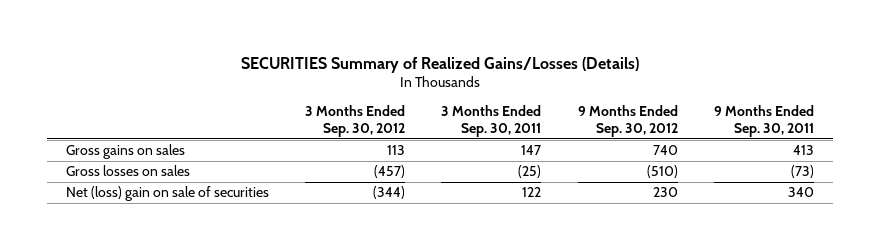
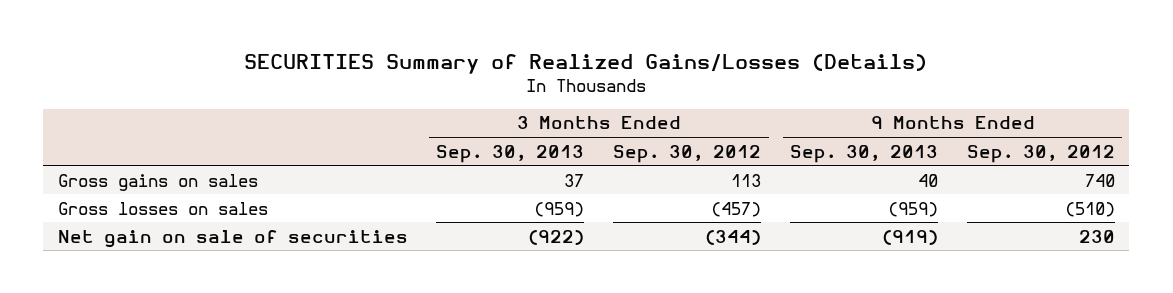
[441,105,542,138] 3 Months Ended Sep. 30, 2011 -> none
[714,105,815,138] 9 Months Ended Sep. 30, 2011 -> none
none -> [436,144,585,163] Sep. 30, 2013
none -> [790,144,939,163] Sep. 30, 2013
[65,186,269,202] Net (loss) gain on sale of securities -> [57,229,408,248] Net gain on sale of securities

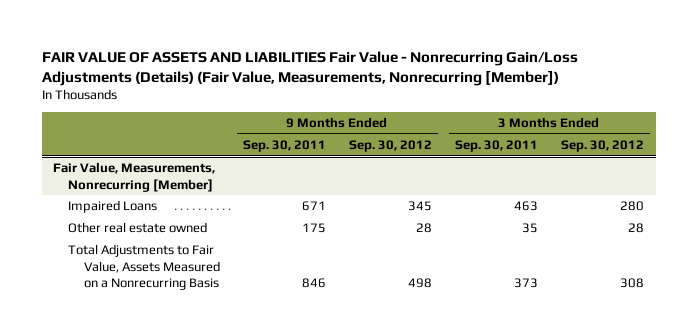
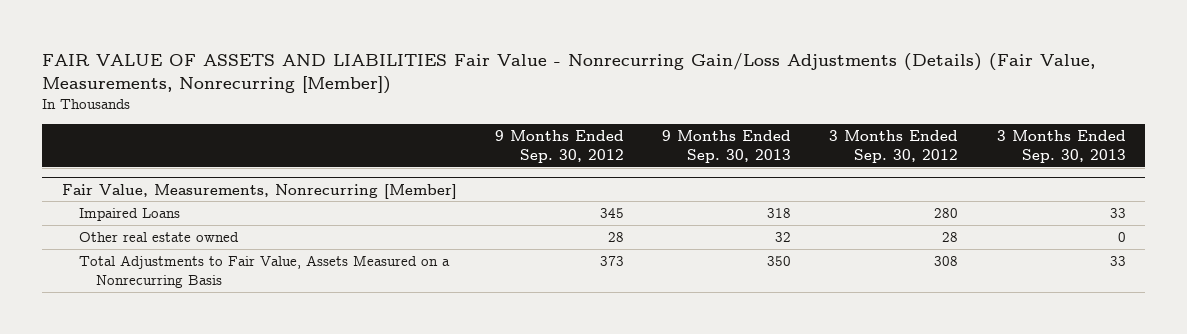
[242,140,326,153] Sep. 30, 2011 -> none
[454,140,538,153] Sep. 30, 2011 -> none
none -> [662,129,792,164] 9 Months Ended Sep. 30, 2013
none -> [996,129,1126,164] 3 Months Ended Sep. 30, 2013
[407,277,432,288] 498 -> [599,255,624,266] 373

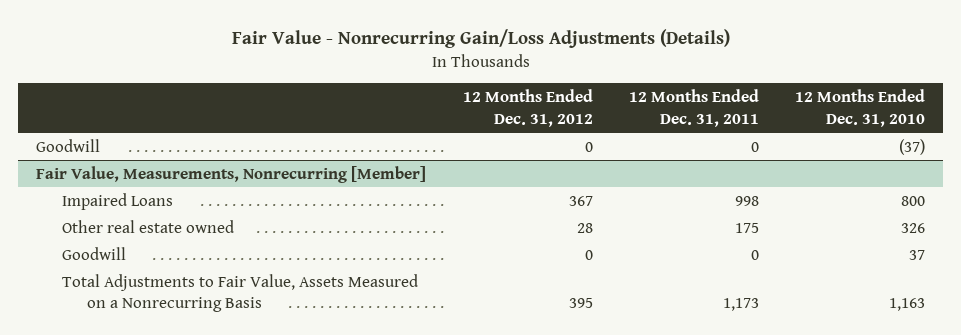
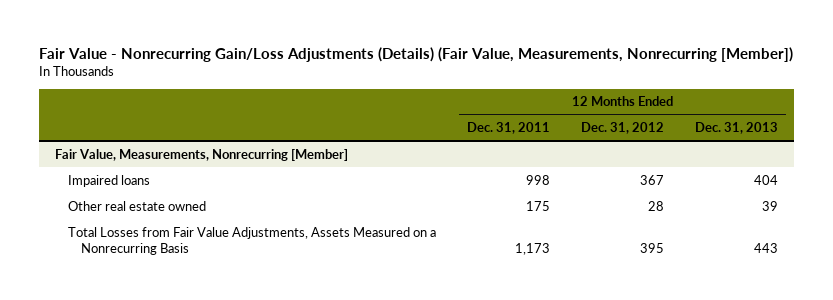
[231,29,730,49] Fair Value - Nonrecurring Gain/Loss Adjustments (Details) -> [39,46,794,62] Fair Value - Nonrecurring Gain/Loss Adjustments (Details) (Fair Value, Measurements, Nonrecurring [Member])
[794,89,925,127] 12 Months Ended Dec. 31, 2010 -> none
none -> [695,121,779,134] Dec. 31, 2013
[36,138,101,152] Goodwill -> none
[61,192,173,210] Impaired Loans -> [67,174,150,187] Impaired loans
[61,246,126,260] Goodwill -> none
[61,273,418,313] Total Adjustments to Fair Value, Assets Measured on a Nonrecurring Basis -> [67,226,436,255] Total Losses from Fair Value Adjustments, Assets Measured on a Nonrecurring Basis

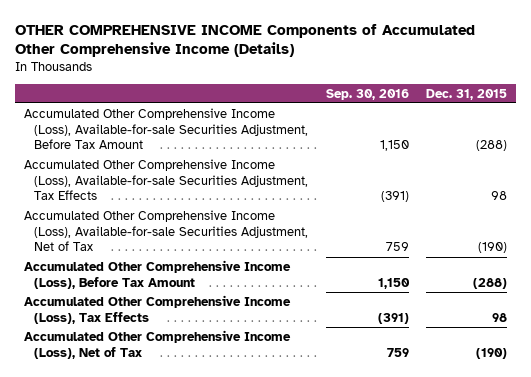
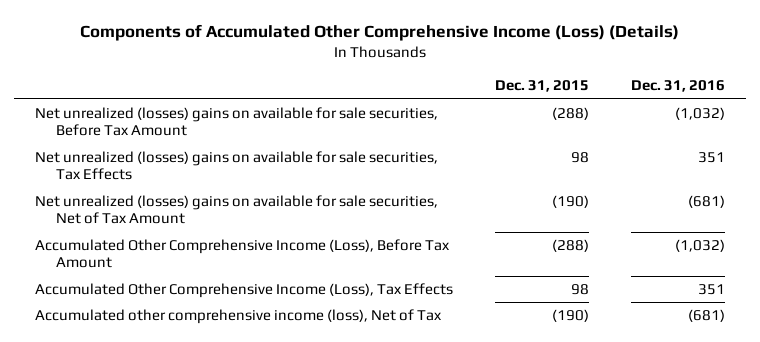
[15,23,476,58] OTHER COMPREHENSIVE INCOME Components of Accumulated Other Comprehensive Income (Details) -> [80,24,680,42] Components of Accumulated Other Comprehensive Income (Loss) (Details)
[325,88,409,100] Sep. 30, 2016 -> none
none -> [631,80,726,93] Dec. 31, 2016
[23,107,309,150] Accumulated Other Comprehensive Income (Loss), Available-for-sale Securities Adjustment, Before Tax Amount -> [34,107,438,137] Net unrealized (losses) gains on available for sale securities, Before Tax Amount
[23,158,309,201] Accumulated Other Comprehensive Income (Loss), Available-for-sale Securities Adjustment, Tax Effects -> [34,151,438,181] Net unrealized (losses) gains on available for sale securities, Tax Effects
[23,209,309,252] Accumulated Other Comprehensive Income (Loss), Available-for-sale Securities Adjustment, Net of Tax -> [34,195,438,225] Net unrealized (losses) gains on available for sale securities, Net of Tax Amount
[23,329,291,359] Accumulated Other Comprehensive Income (Loss), Net of Tax -> [34,309,442,325] Accumulated other comprehensive income (loss), Net of Tax

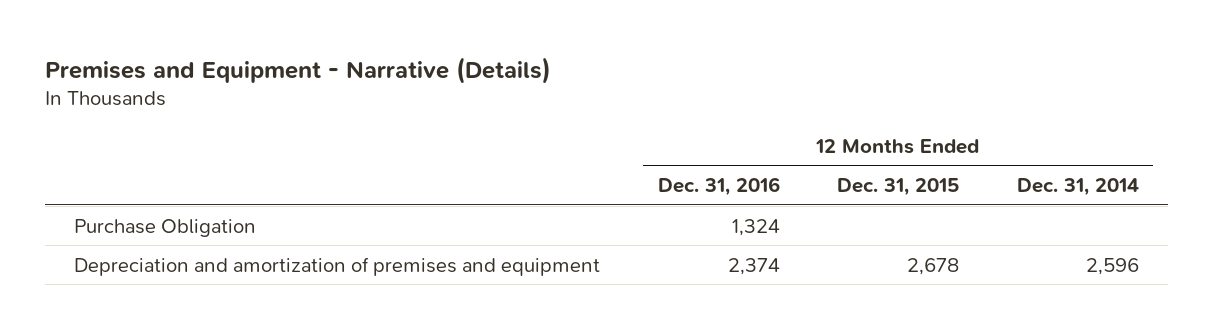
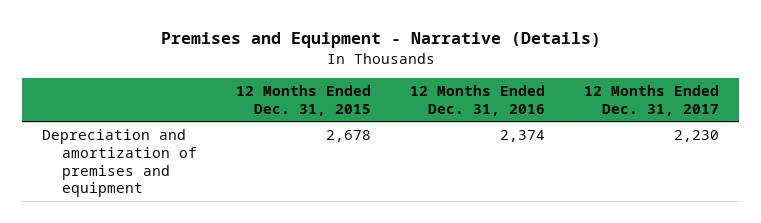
[1016,178,1139,197] Dec. 31, 2014 -> none
none -> [584,84,720,116] 12 Months Ended Dec. 31, 2017
[74,218,257,237] Purchase Obligation -> none

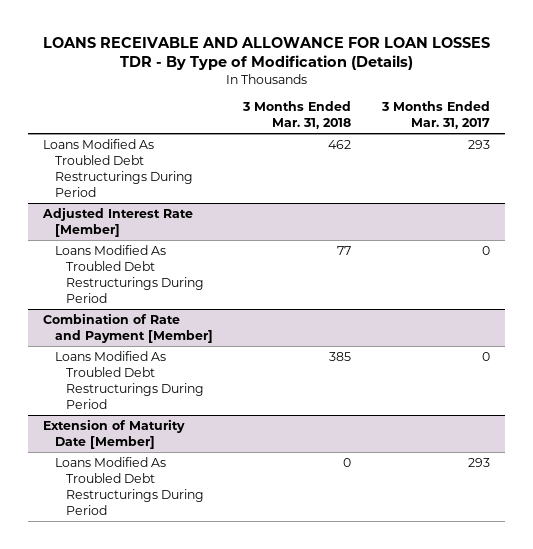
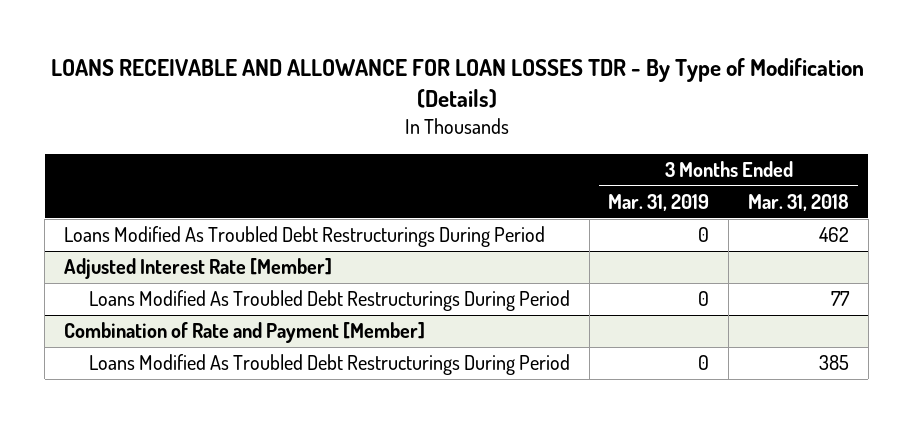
[380,100,490,129] 3 Months Ended Mar. 31, 2017 -> none
none -> [608,194,710,212] Mar. 31, 2019
[43,418,186,449] Extension of Maturity Date [Member] -> none
[54,456,204,516] Loans Modified As Troubled Debt Restructurings During Period -> none

